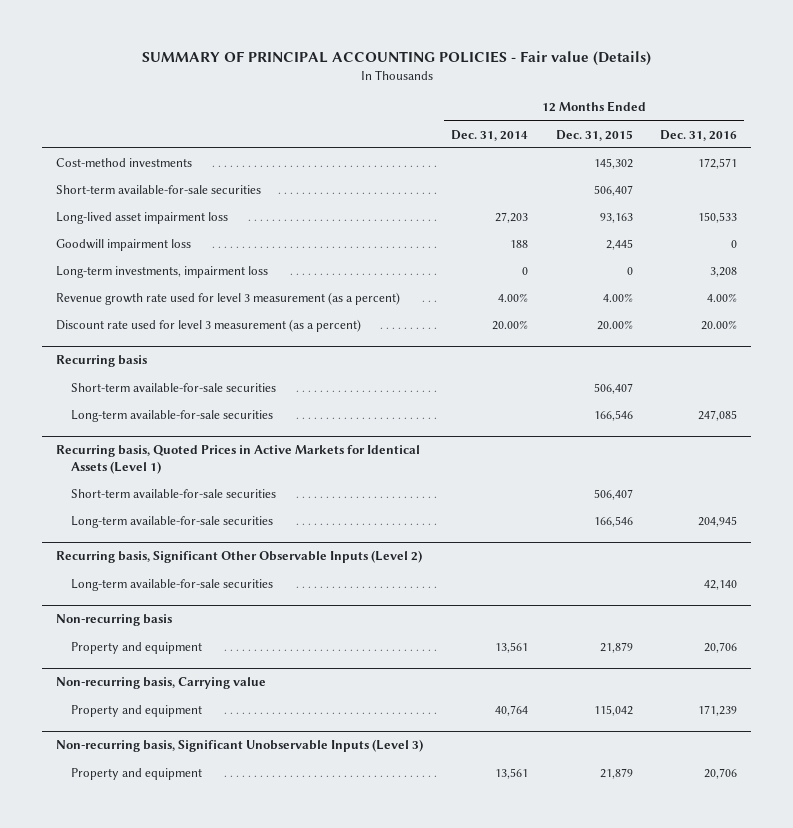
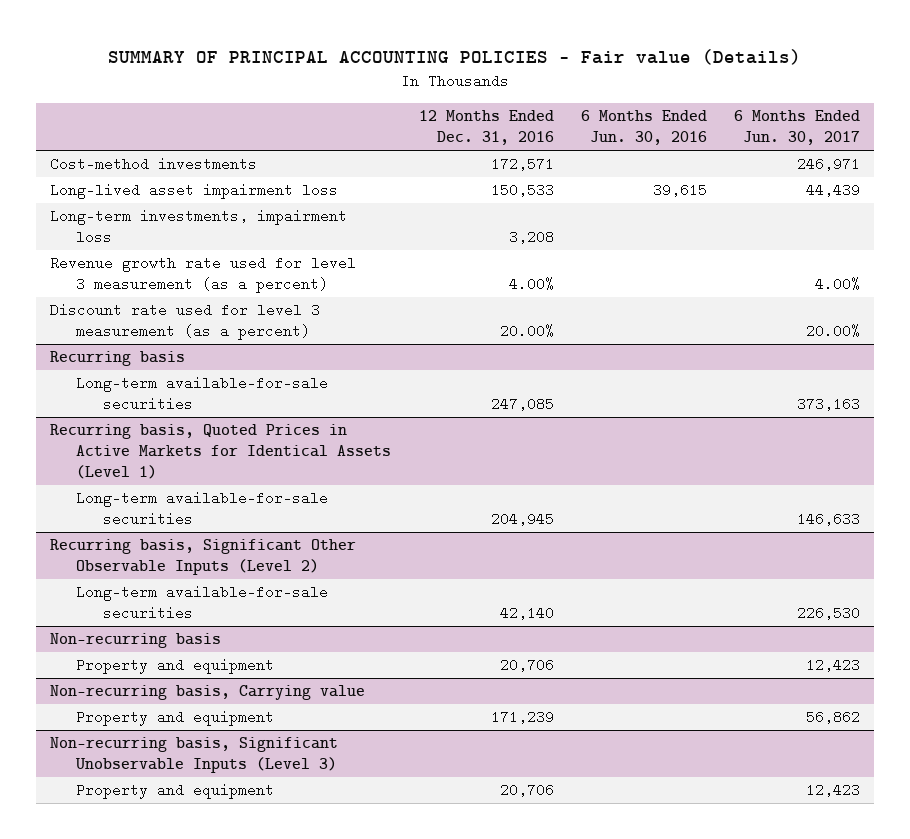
[450,129,528,141] Dec. 31, 2014 -> none
[555,129,633,141] Dec. 31, 2015 -> none
none -> [581,110,708,146] 6 Months Ended Jun. 30, 2016
none -> [734,110,861,146] 6 Months Ended Jun. 30, 2017
[55,184,261,194] Short-term available-for-sale securities -> none
[55,238,191,251] Goodwill impairment loss -> none
[70,382,276,392] Short-term available-for-sale securities -> none
[70,488,276,498] Short-term available-for-sale securities -> none

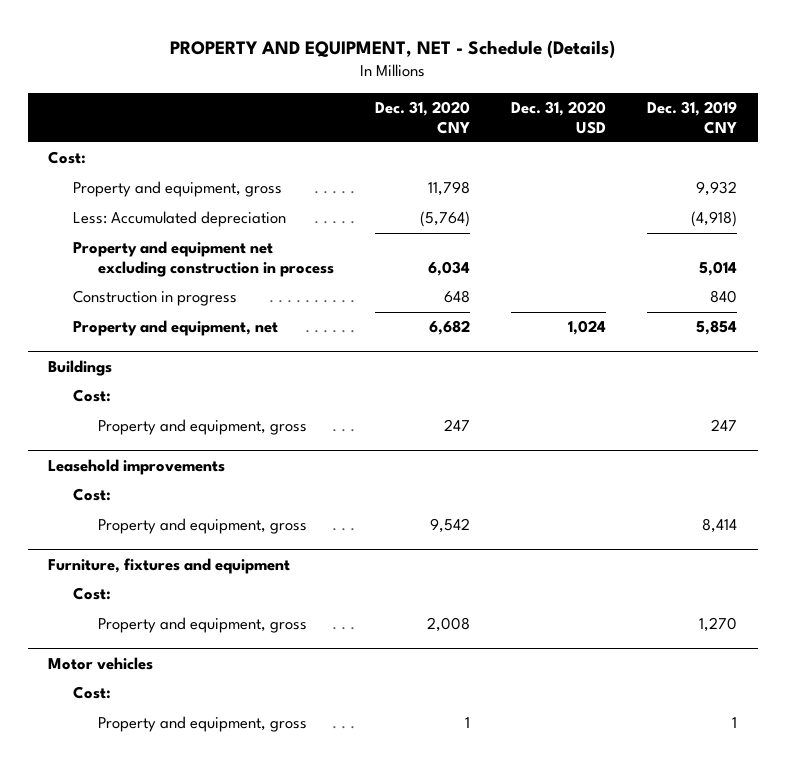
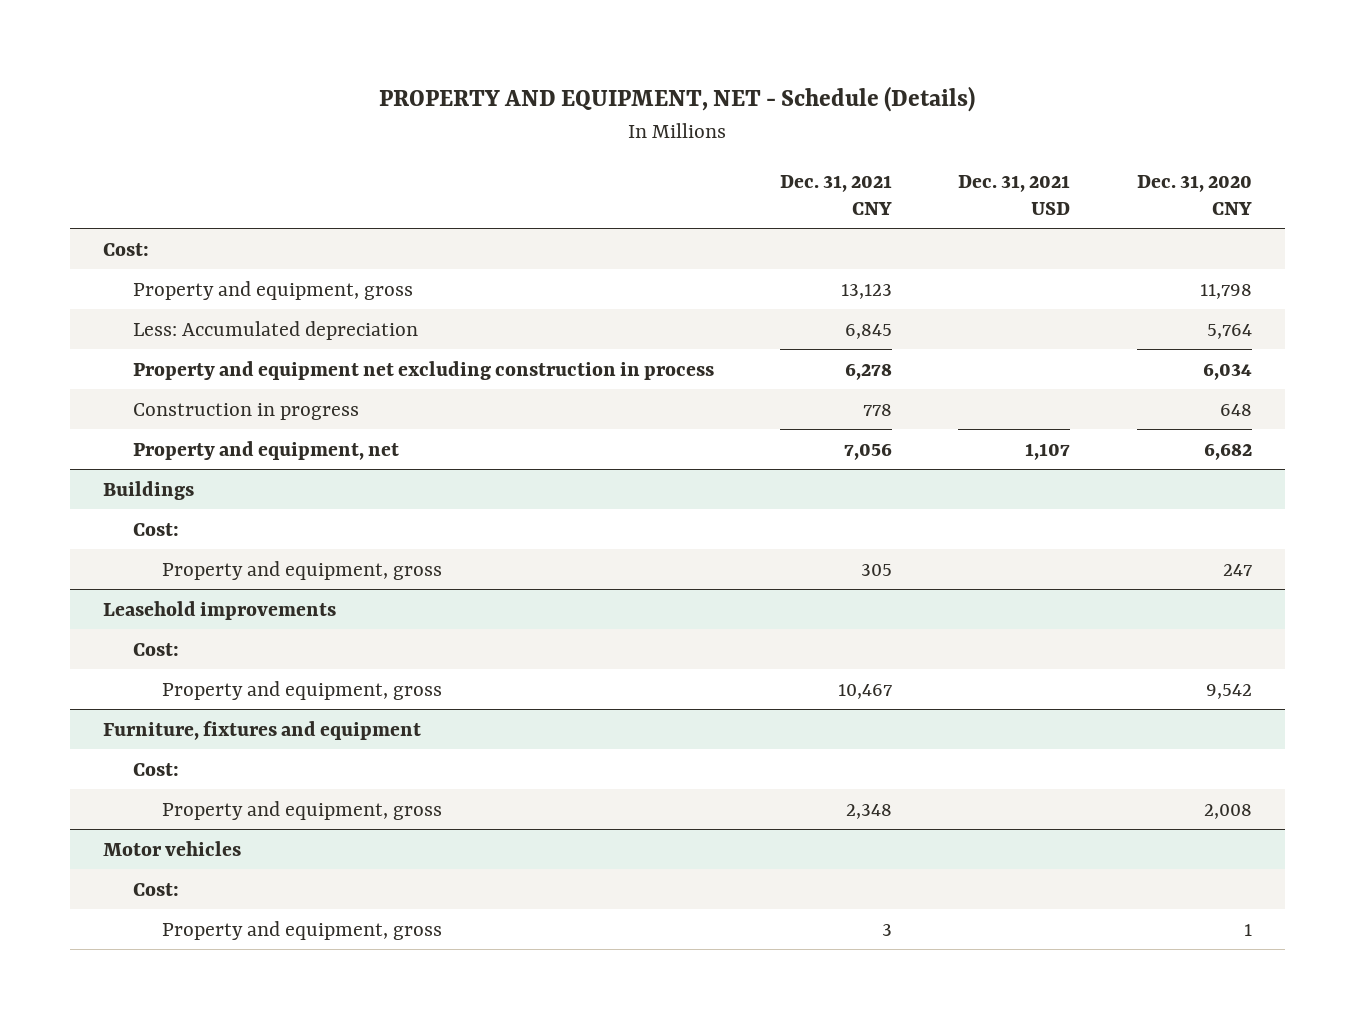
[511,100,607,134] Dec. 31, 2020 USD -> none
[647,100,738,134] Dec. 31, 2019 CNY -> none
none -> [780,174,893,215] Dec. 31, 2021 CNY
none -> [958,174,1071,215] Dec. 31, 2021 USD
[420,211,471,228] (5,764) -> [1206,323,1252,339] 5,764

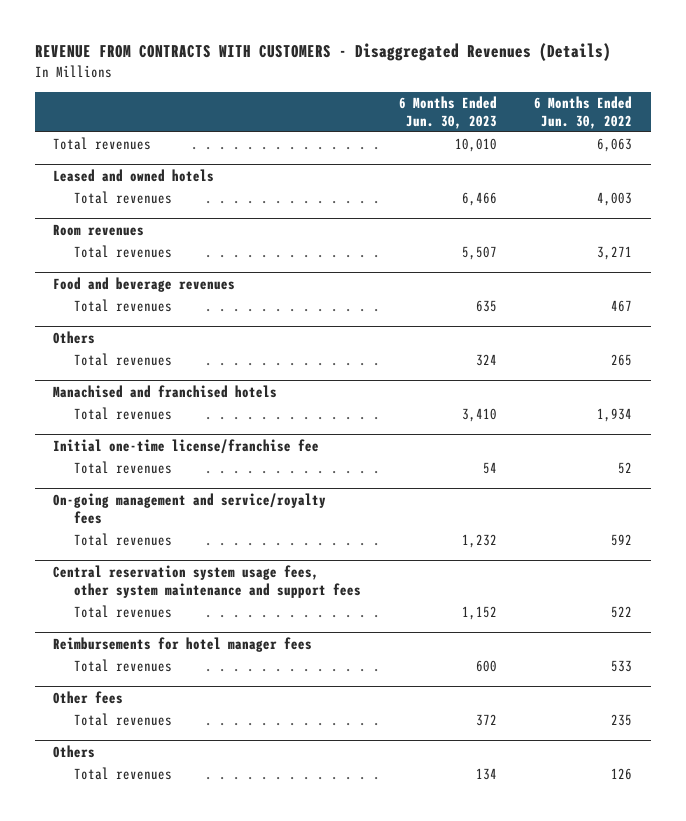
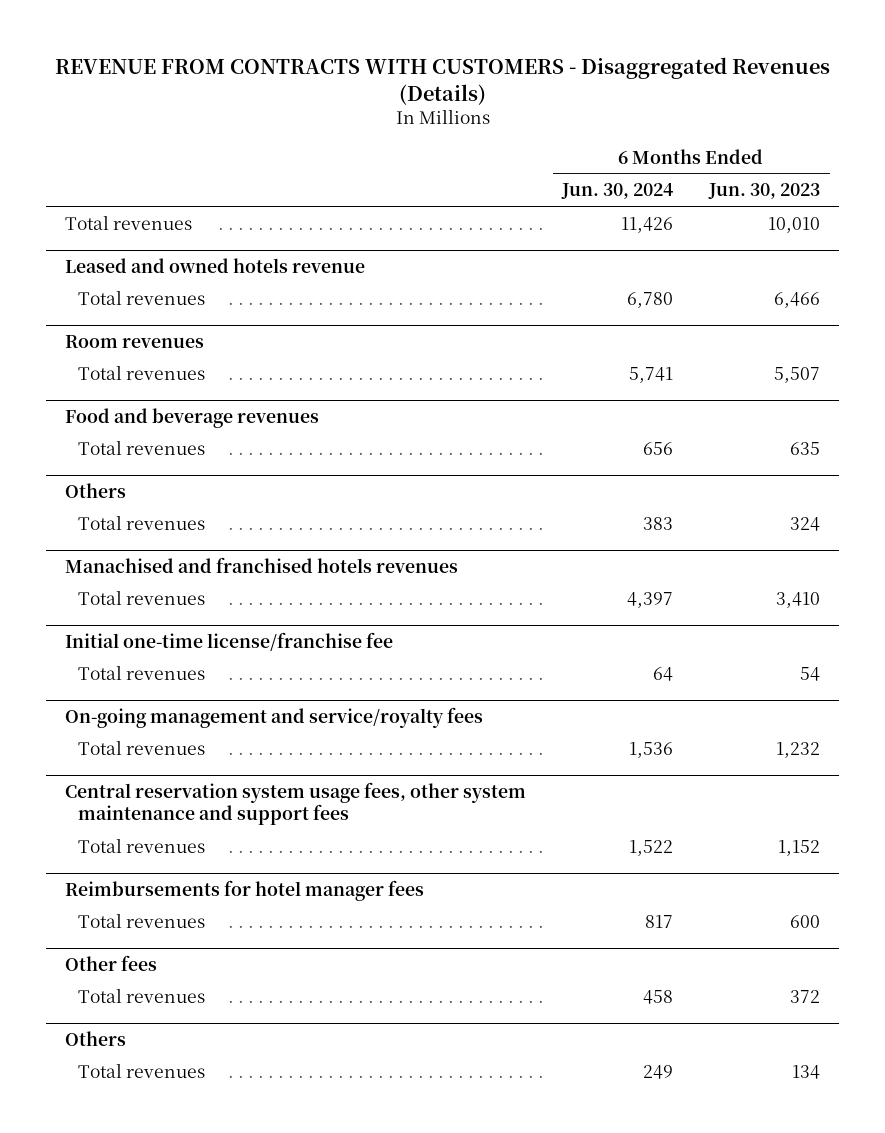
[534,96,633,129] 6 Months Ended Jun. 30, 2022 -> none
none -> [561,183,674,200] Jun. 30, 2024
[53,169,215,183] Leased and owned hotels -> [64,257,365,273] Leased and owned hotels revenue
[53,385,278,399] Manachised and franchised hotels -> [64,556,458,573] Manachised and franchised hotels revenues

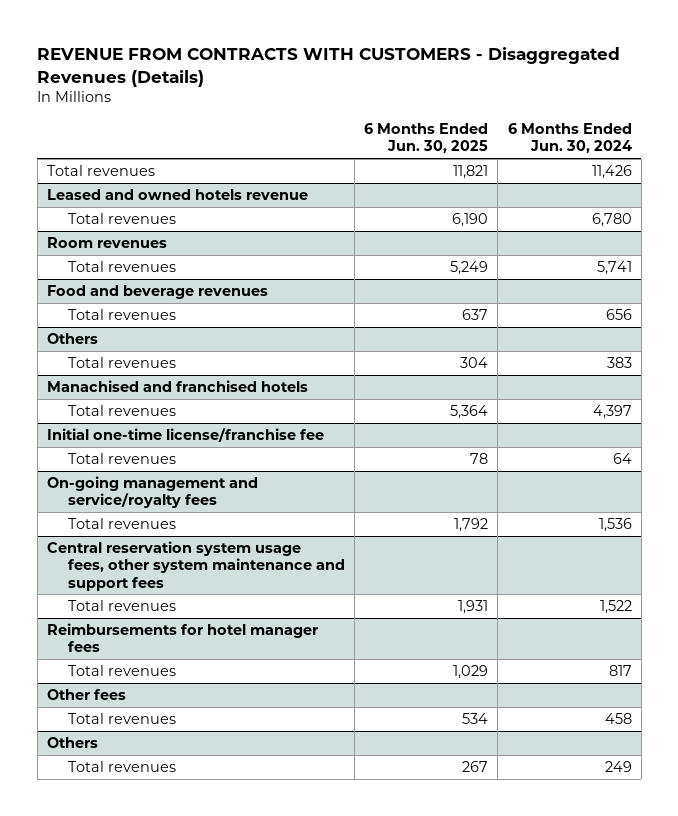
[708,183,821,200] Jun. 30, 2023 -> none
none -> [364,123,489,154] 6 Months Ended Jun. 30, 2025
[64,556,458,573] Manachised and franchised hotels revenues -> [46,379,308,392] Manachised and franchised hotels

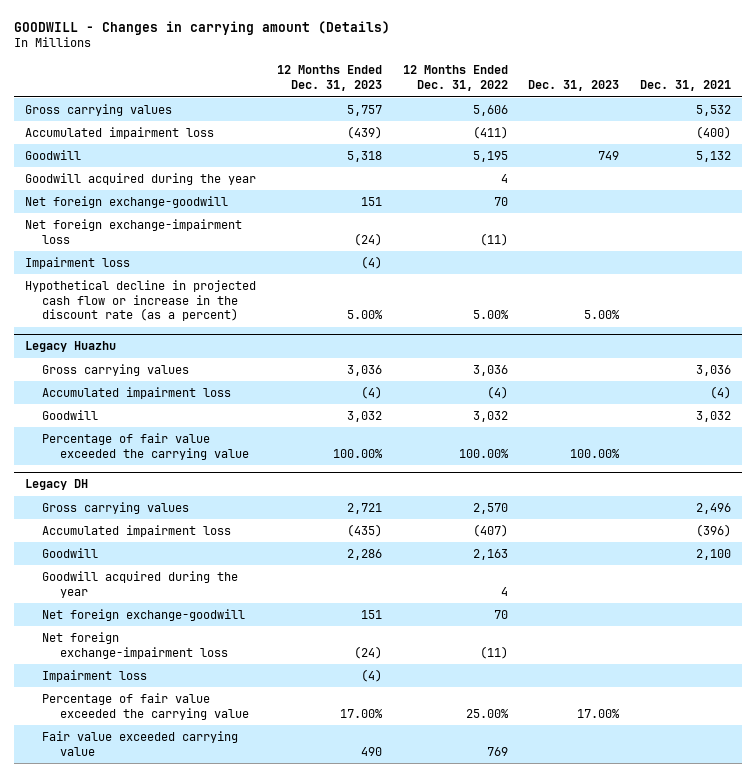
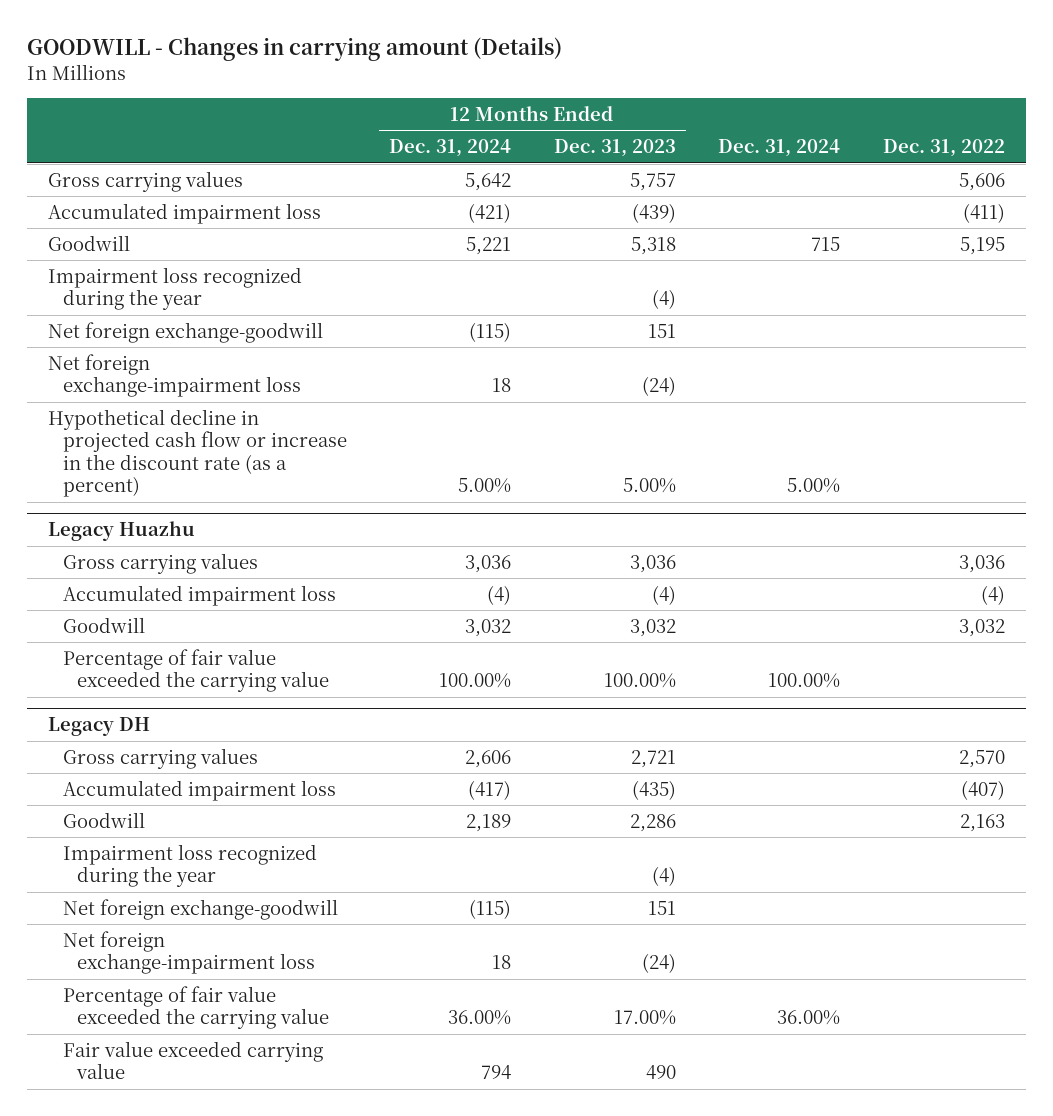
[402,65,508,92] 12 Months Ended Dec. 31, 2022 -> none
[528,80,620,92] Dec. 31, 2023 -> none
[640,80,732,92] Dec. 31, 2021 -> none
none -> [389,139,512,158] Dec. 31, 2024
none -> [718,139,841,158] Dec. 31, 2024
none -> [882,139,1005,158] Dec. 31, 2022
[24,172,256,185] Goodwill acquired during the year -> none
none -> [48,266,303,311] Impairment loss recognized during the year
[24,256,130,269] Impairment loss -> none
[42,570,239,598] Goodwill acquired during the year -> none
none -> [62,843,317,888] Impairment loss recognized during the year
[42,669,148,682] Impairment loss -> none

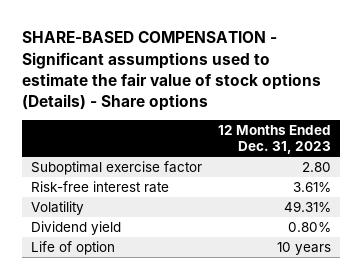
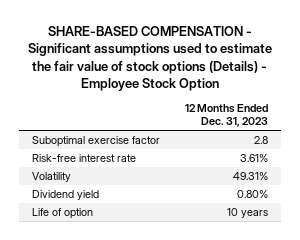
[22,31,322,111] SHARE-BASED COMPENSATION - Significant assumptions used to estimate the fair value of stock options (Details) - Share options -> [27,26,272,92] SHARE-BASED COMPENSATION - Significant assumptions used to estimate the fair value of stock options (Details) - Employee Stock Option
[302,162,332,173] 2.80 -> [254,135,269,144] 2.8

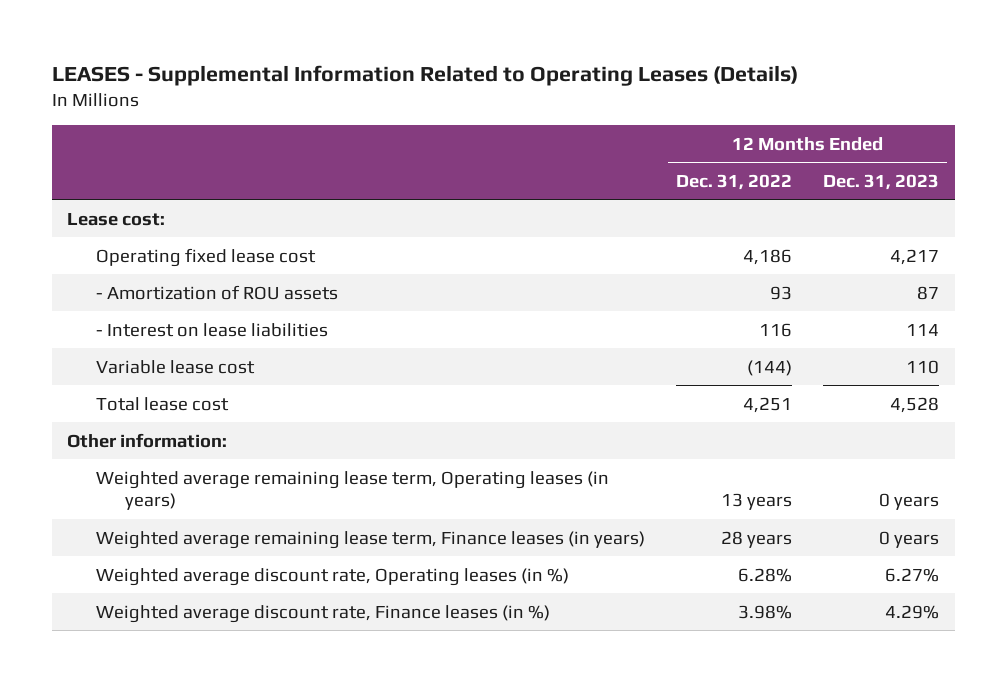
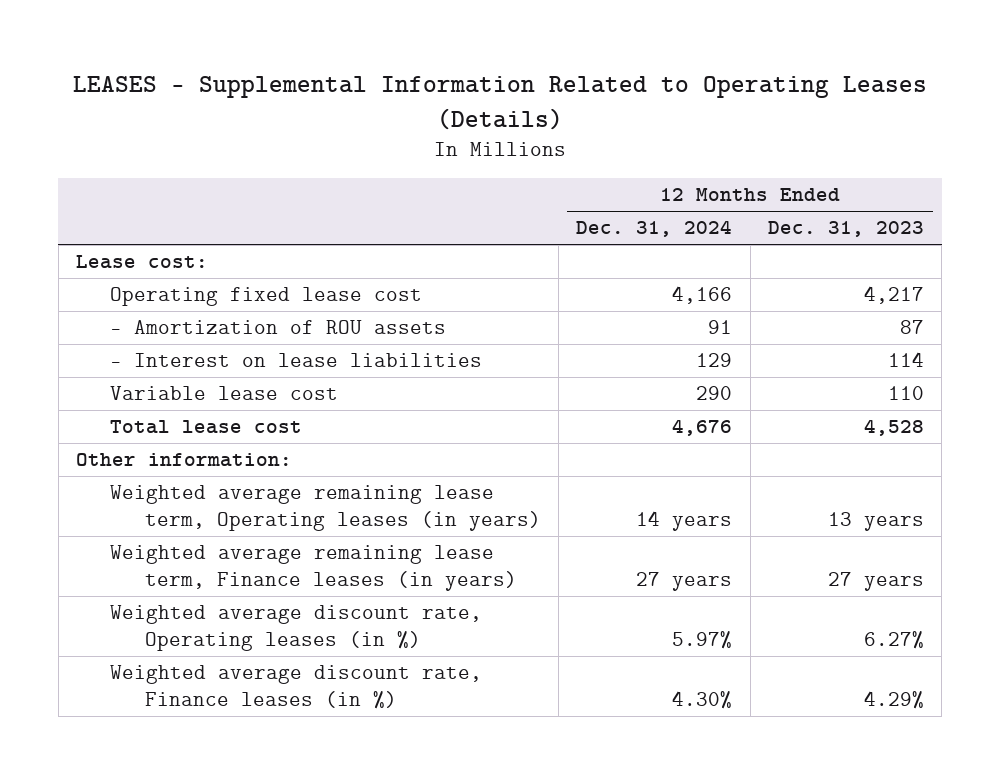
[676,173,793,190] Dec. 31, 2022 -> none
none -> [576,220,733,238] Dec. 31, 2024
[879,493,940,511] 0 years -> [827,512,924,532] 13 years
[879,530,940,548] 0 years -> [827,572,924,592] 27 years

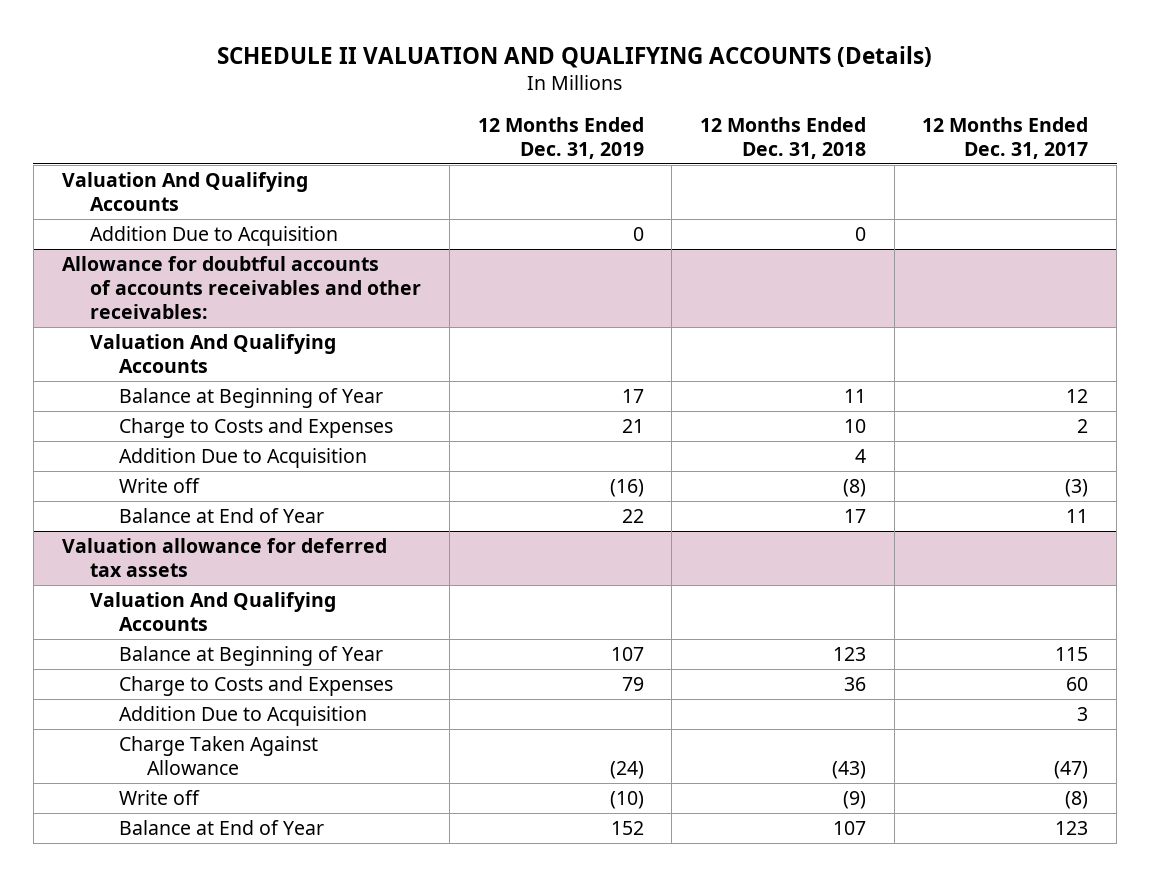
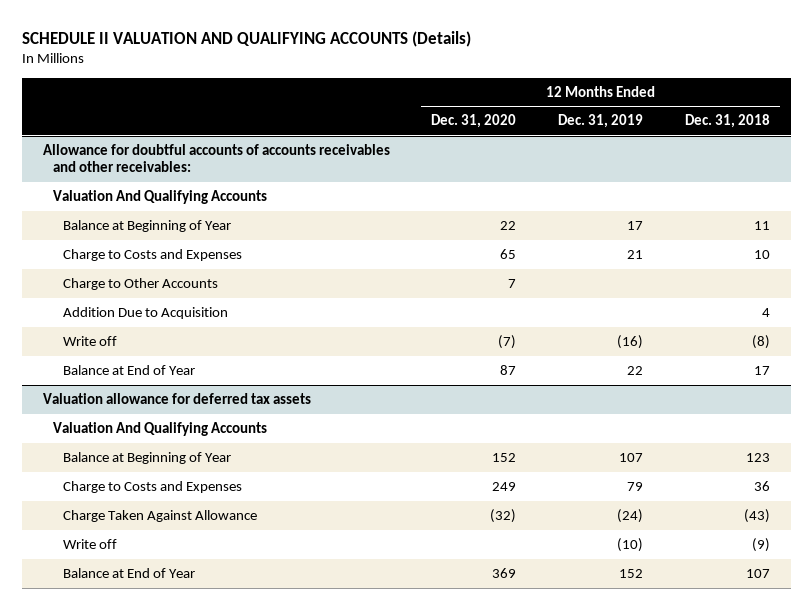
[922,116,1089,159] 12 Months Ended Dec. 31, 2017 -> none
none -> [431,114,517,129] Dec. 31, 2020
[61,171,308,212] Valuation And Qualifying Accounts -> none
[90,225,339,246] Addition Due to Acquisition -> none
none -> [62,277,218,290] Charge to Other Accounts
[118,705,367,726] Addition Due to Acquisition -> none

